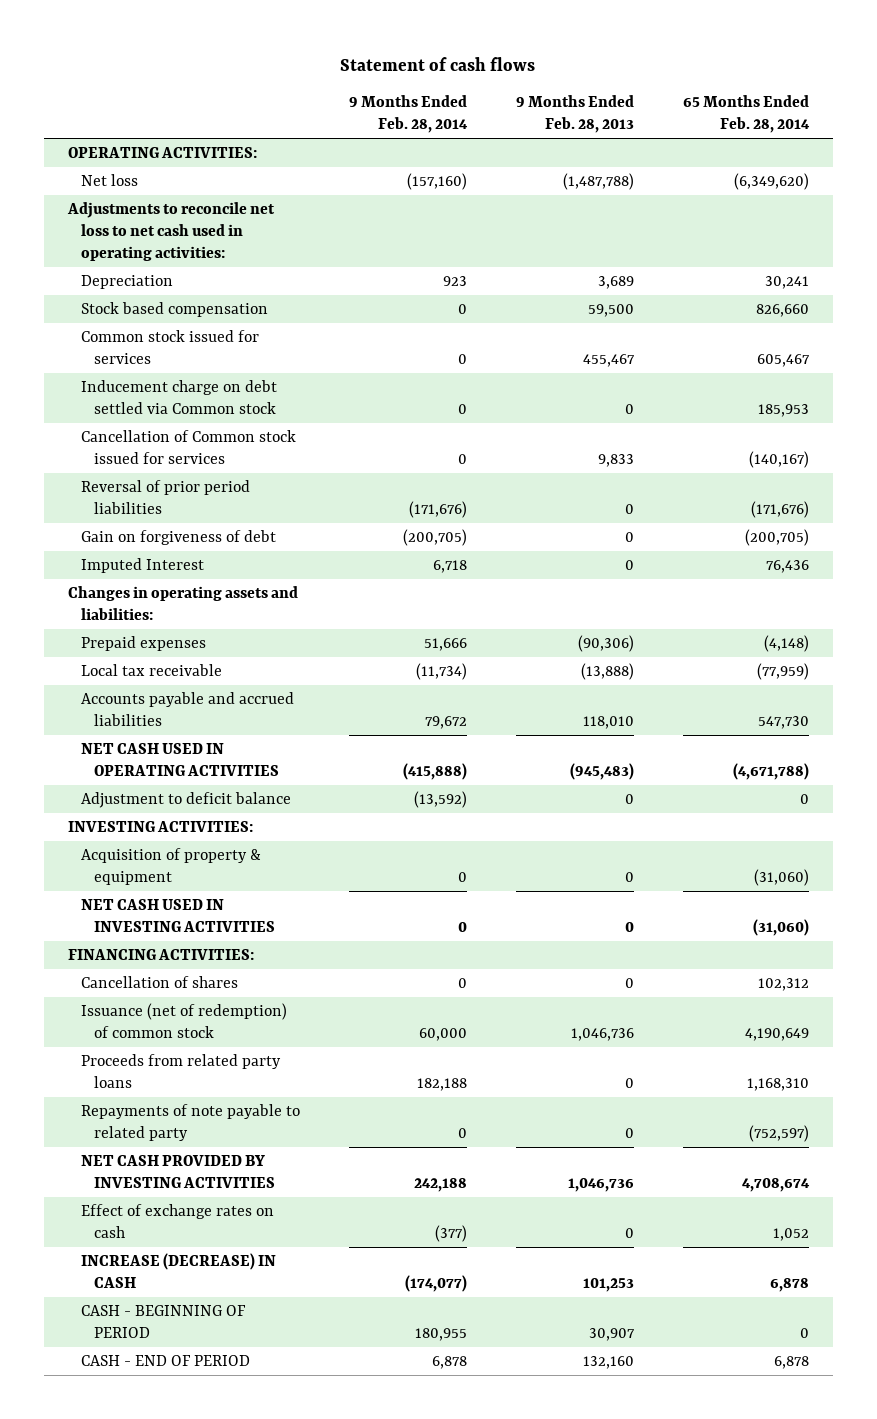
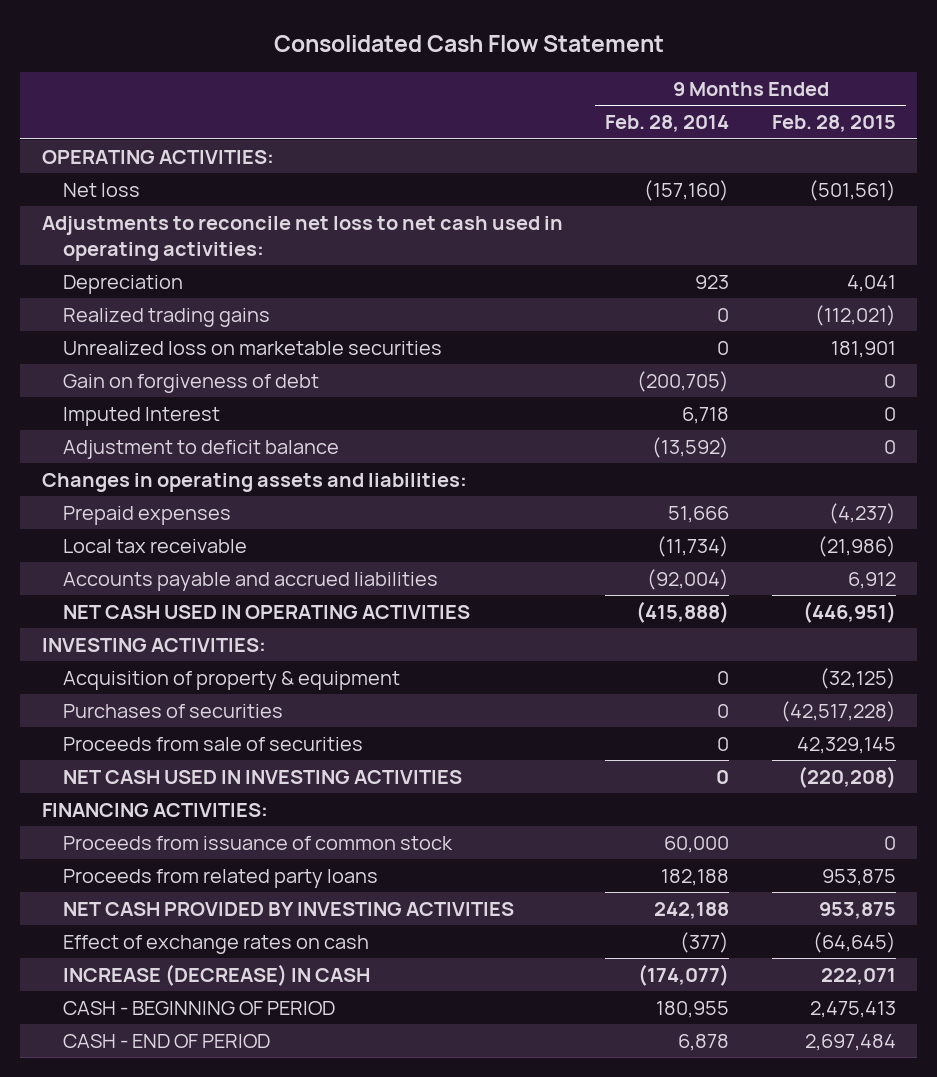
[340,56,536,71] Statement of cash flows -> [273,34,664,52] Consolidated Cash Flow Statement
[515,95,634,133] 9 Months Ended Feb. 28, 2013 -> none
[682,95,810,133] 65 Months Ended Feb. 28, 2014 -> none
none -> [771,115,896,133] Feb. 28, 2015
[81,302,269,318] Stock based compensation -> none
[81,330,260,364] Common stock issued for services -> none
[81,380,278,414] Inducement charge on debt settled via Common stock -> none
[81,430,297,464] Cancellation of Common stock issued for services -> none
[81,480,251,514] Reversal of prior period liabilities -> none
none -> [63,308,271,328] Realized trading gains
none -> [63,341,443,356] Unrealized loss on marketable securities
[81,792,292,809] Adjustment to deficit balance -> [63,440,340,460] Adjustment to deficit balance
[425,715,468,729] 79,672 -> [647,569,730,591] (92,004)
none -> [63,704,284,719] Purchases of securities
none -> [63,737,364,752] Proceeds from sale of securities
[81,976,239,989] Cancellation of shares -> none
[81,1003,288,1038] Issuance (net of redemption) of common stock -> [63,836,454,851] Proceeds from issuance of common stock
[81,1104,301,1141] Repayments of note payable to related party -> none

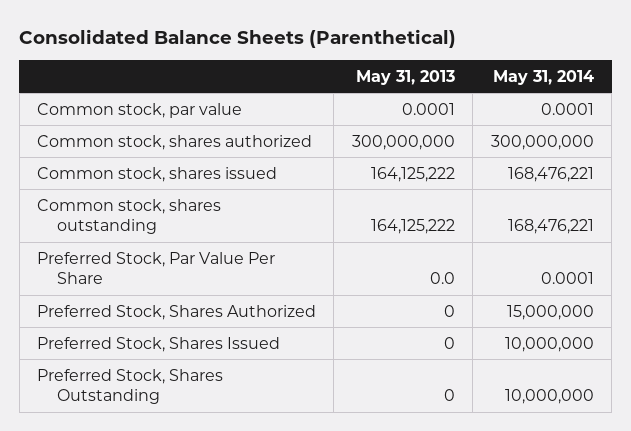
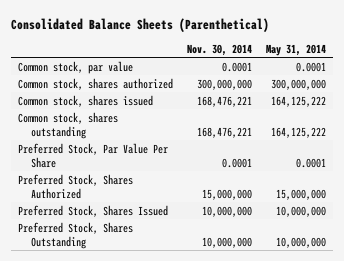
[355,69,455,85] May 31, 2013 -> none
none -> [186,43,252,56] Nov. 30, 2014
[507,166,594,182] 168,476,221 -> [270,95,326,107] 164,125,222
[507,219,594,235] 168,476,221 -> [270,126,326,138] 164,125,222

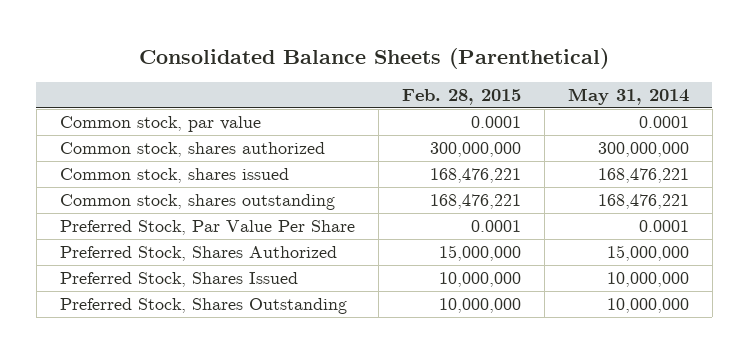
[186,43,252,56] Nov. 30, 2014 -> none
none -> [401,88,521,105] Feb. 28, 2015
[270,95,326,107] 164,125,222 -> [597,167,689,183] 168,476,221
[270,126,326,138] 164,125,222 -> [597,193,689,209] 168,476,221

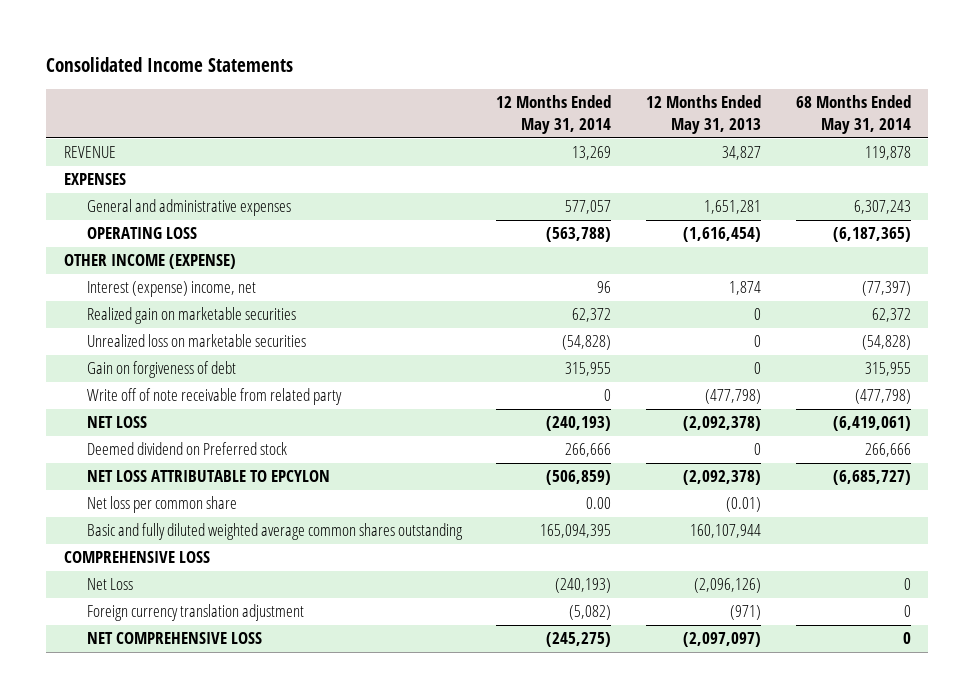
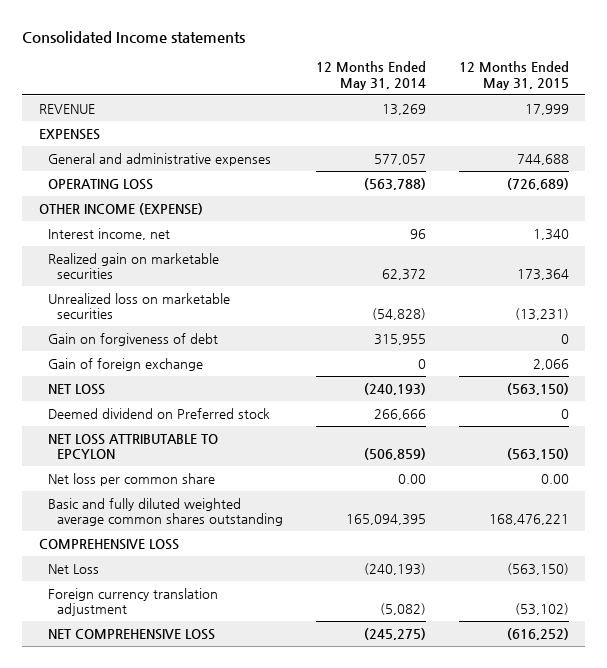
[46,57,294,73] Consolidated Income Statements -> [22,30,246,43] Consolidated Income statements
[645,95,761,135] 12 Months Ended May 31, 2013 -> none
[795,95,911,135] 68 Months Ended May 31, 2014 -> none
none -> [458,61,569,91] 12 Months Ended May 31, 2015
[86,281,256,298] Interest (expense) income, net -> [47,227,170,240] Interest income, net
[86,388,342,406] Write off of note receivable from related party -> none
none -> [47,357,203,371] Gain of foreign exchange

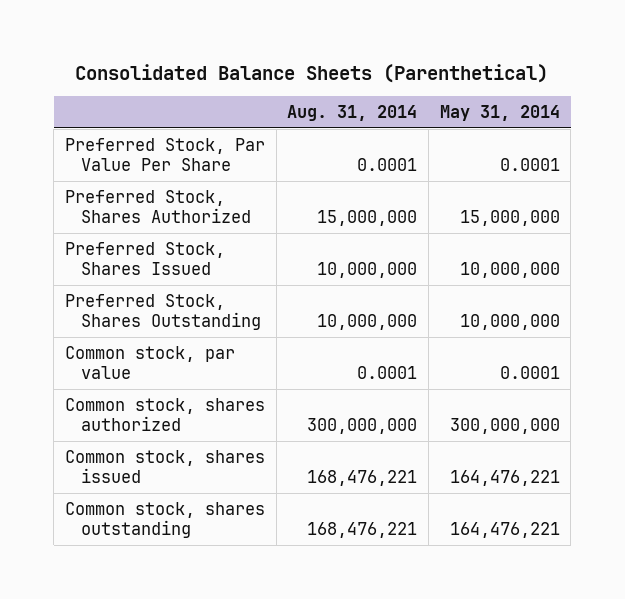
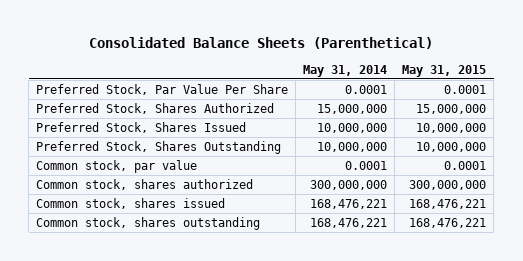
[287,105,418,122] Aug. 31, 2014 -> none
none -> [402,64,487,77] May 31, 2015
[449,470,560,487] 164,476,221 -> [310,198,388,209] 168,476,221
[449,522,560,539] 164,476,221 -> [310,217,388,228] 168,476,221

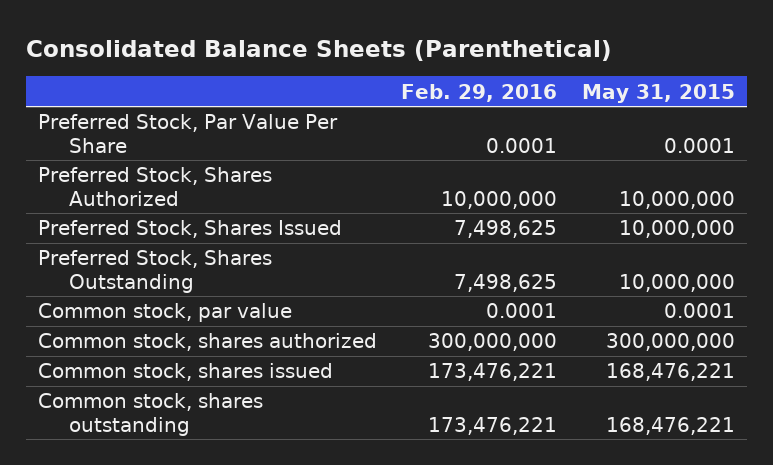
[303,64,388,77] May 31, 2014 -> none
none -> [401,83,558,102] Feb. 29, 2016
[416,103,487,114] 15,000,000 -> [618,190,735,209] 10,000,000

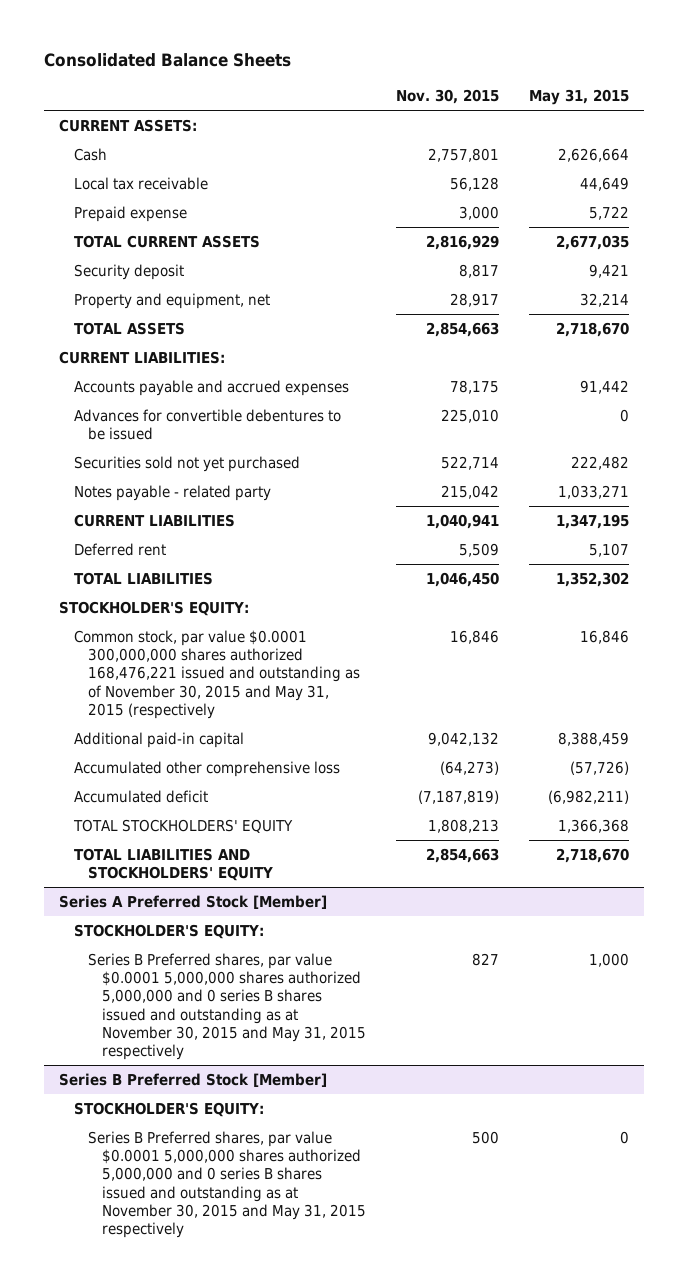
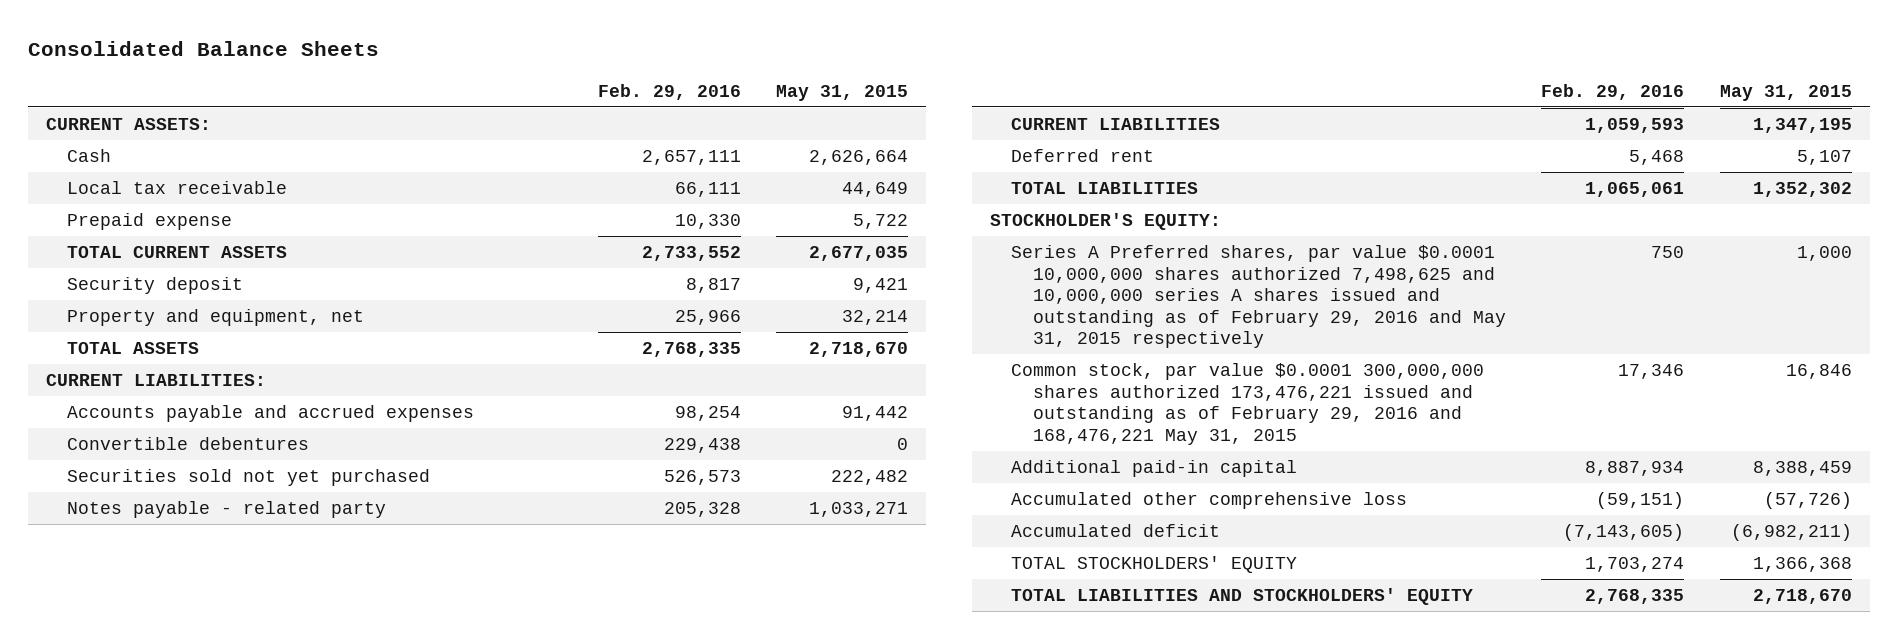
[396,88,500,104] Nov. 30, 2015 -> none
none -> [597,83,741,100] Feb. 29, 2016
[73,408,341,441] Advances for convertible debentures to be issued -> [67,437,310,451] Convertible debentures
none -> [1011,245,1506,349] Series A Preferred shares, par value $0.0001 10,000,000 shares authorized 7,498,625 and 10,000,000 series A shares issued and outstanding as of February 29, 2016 and May 31, 2015 respectively
[73,629,360,719] Common stock, par value $0.0001 300,000,000 shares authorized 168,476,221 issued and outstanding as of November 30, 2015 and May 31, 2015 (respectively -> [1011,363,1485,445] Common stock, par value $0.0001 300,000,000 shares authorized 173,476,221 issued and outstanding as of February 29, 2016 and 168,476,221 May 31, 2015
[59,894,328,909] Series A Preferred Stock [Member] -> none
[73,923,264,939] STOCKHOLDER'S EQUITY: -> none
[87,952,367,1061] Series B Preferred shares, par value $0.0001 5,000,000 shares authorized 5,000,000 and 0 series B shares issued and outstanding as at November 30, 2015 and May 31, 2015 respectively -> none
[59,1072,328,1087] Series B Preferred Stock [Member] -> none
[73,1101,264,1117] STOCKHOLDER'S EQUITY: -> none
[87,1130,367,1239] Series B Preferred shares, par value $0.0001 5,000,000 shares authorized 5,000,000 and 0 series B shares issued and outstanding as at November 30, 2015 and May 31, 2015 respectively -> none

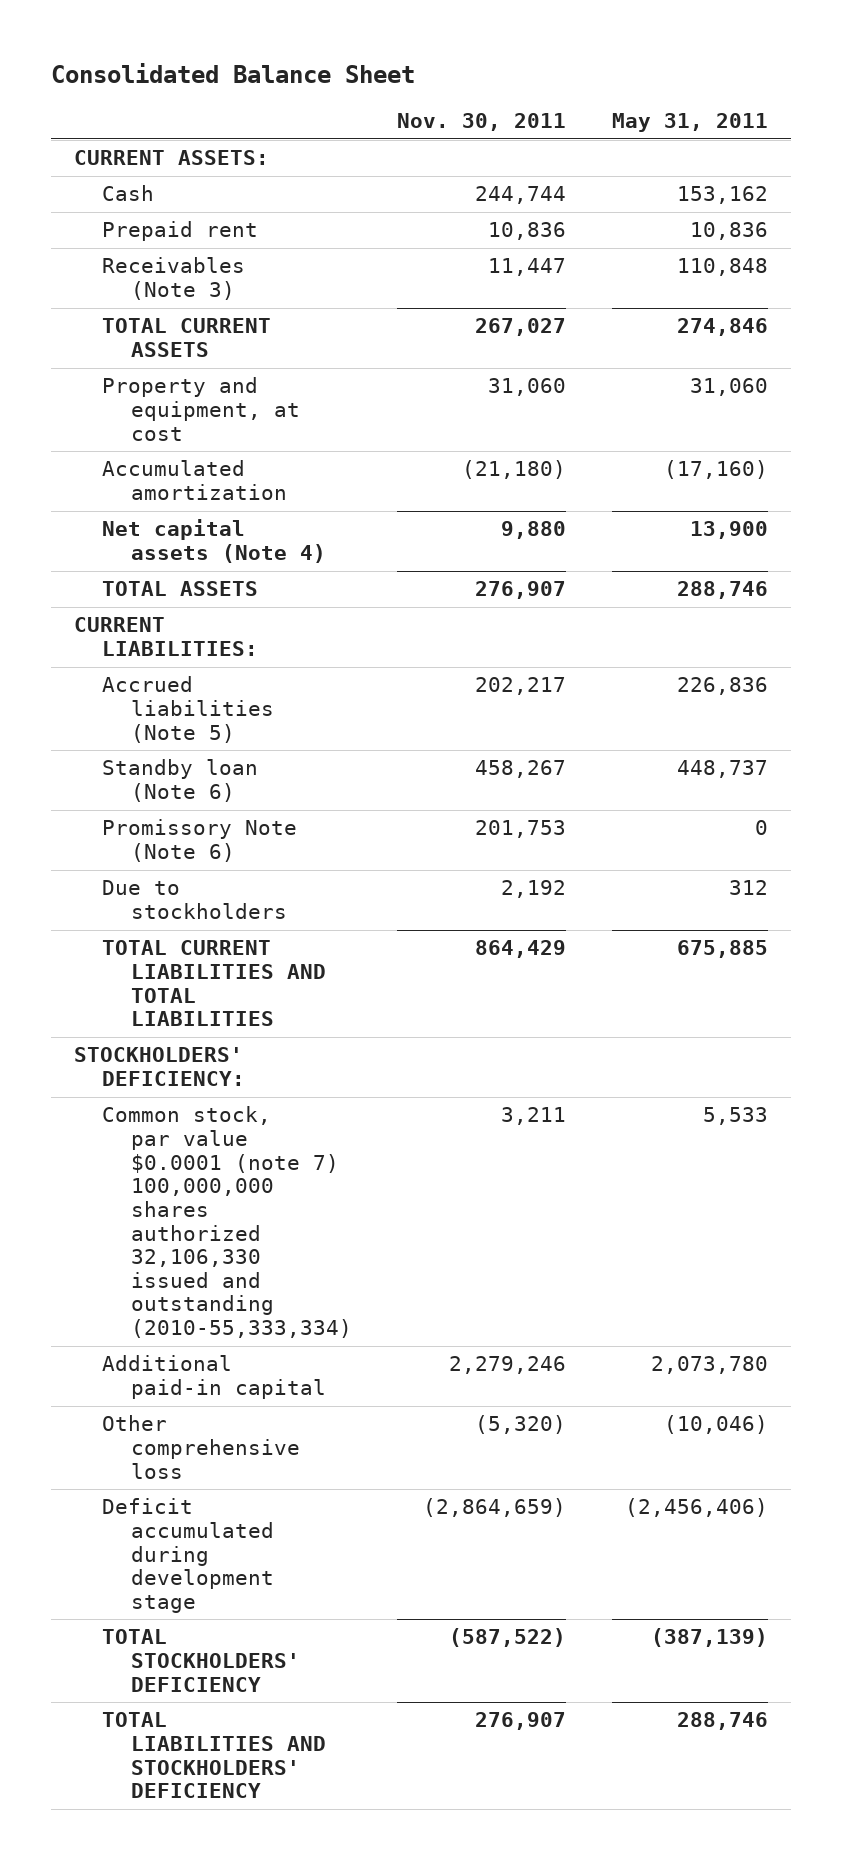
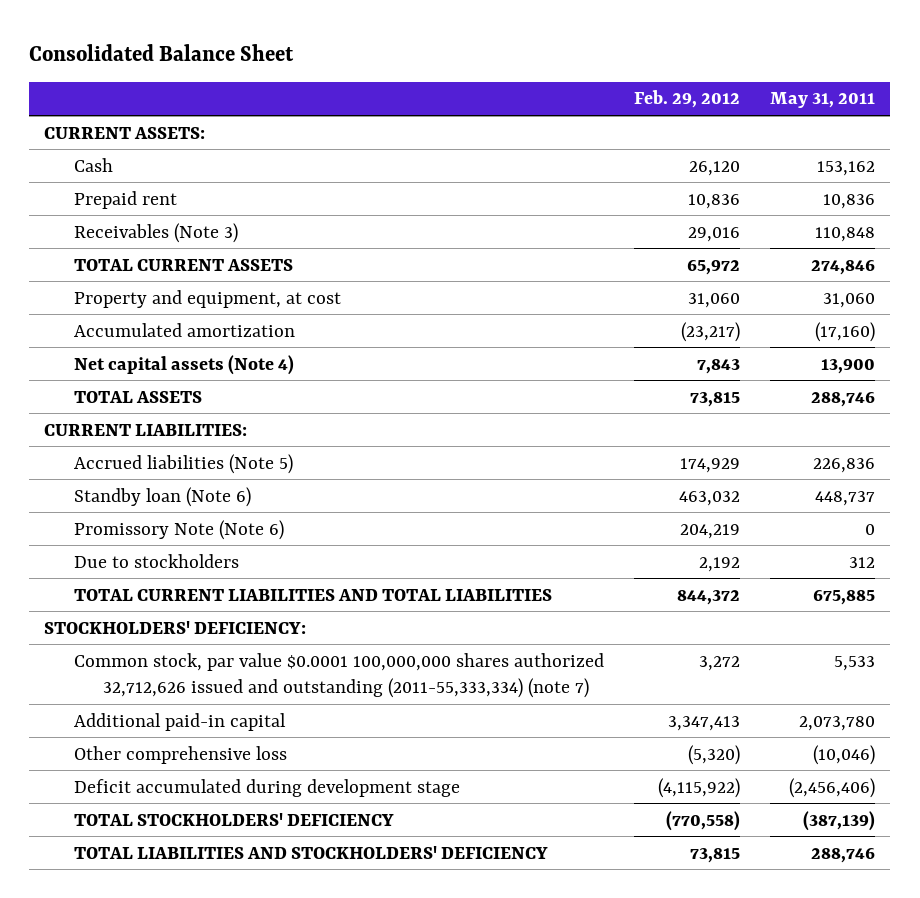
[397,113,567,132] Nov. 30, 2011 -> none
none -> [633,90,740,109] Feb. 29, 2012
[102,1106,352,1339] Common stock, par value $0.0001 (note 7) 100,000,000 shares authorized 32,106,330 issued and outstanding (2010-55,333,334) -> [73,652,604,699] Common stock, par value $0.0001 100,000,000 shares authorized 32,712,626 issued and outstanding (2011-55,333,334) (note 7)

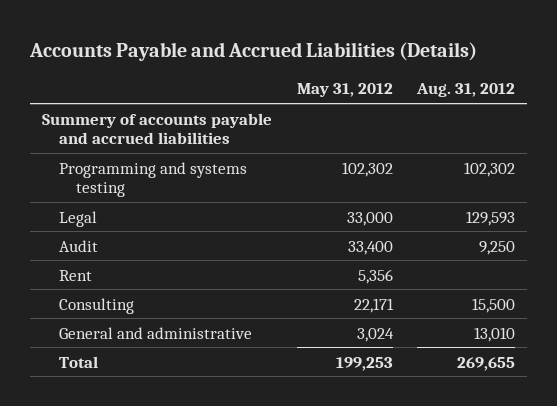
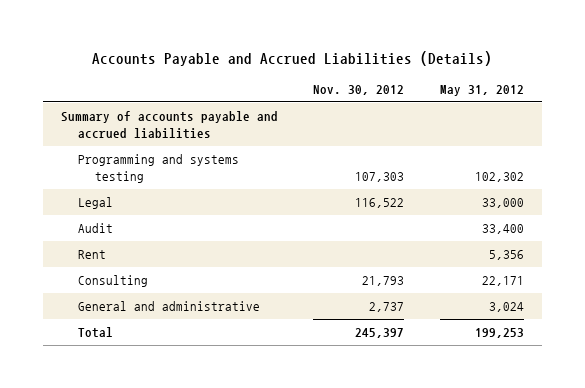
[415,83,515,98] Aug. 31, 2012 -> none
none -> [313,84,405,95] Nov. 30, 2012
[42,112,273,145] Summery of accounts payable and accrued liabilities -> [60,111,278,139] Summary of accounts payable and accrued liabilities

